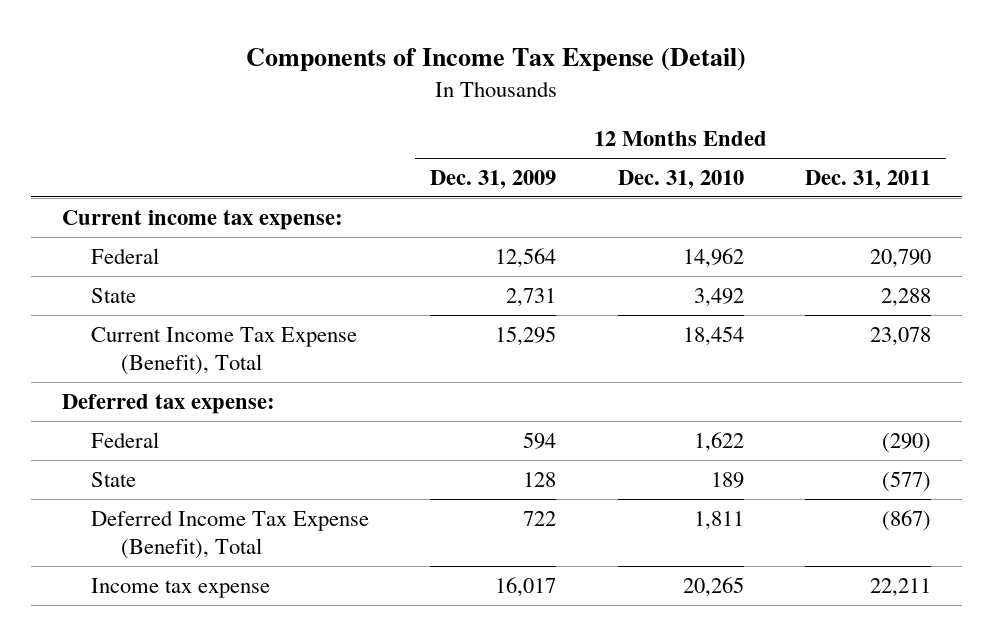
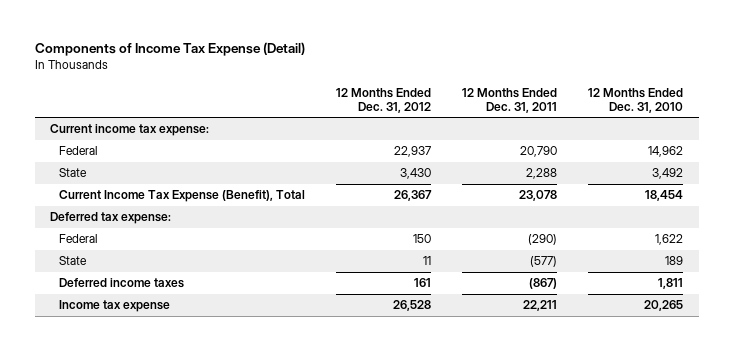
[430,169,557,189] Dec. 31, 2009 -> none
none -> [336,87,432,113] 12 Months Ended Dec. 31, 2012
[91,509,370,560] Deferred Income Tax Expense (Benefit), Total -> [59,278,185,289] Deferred income taxes

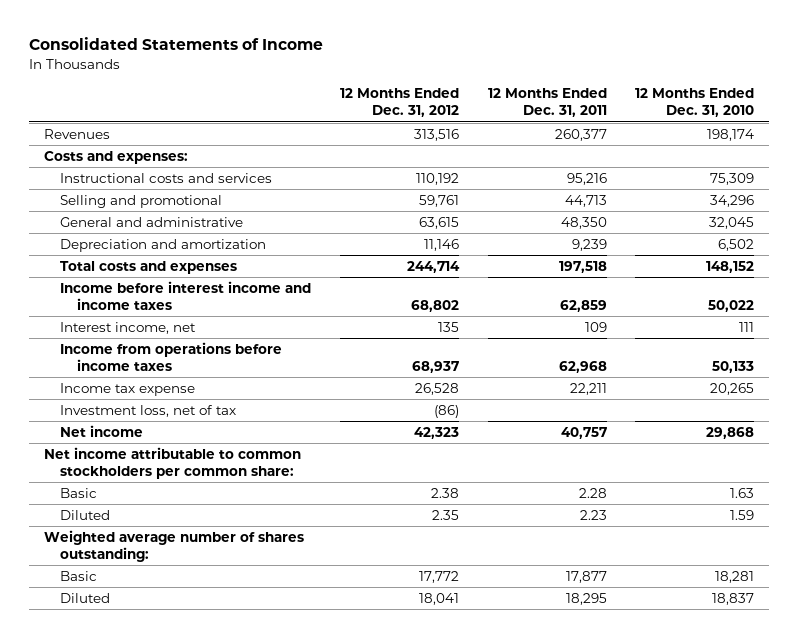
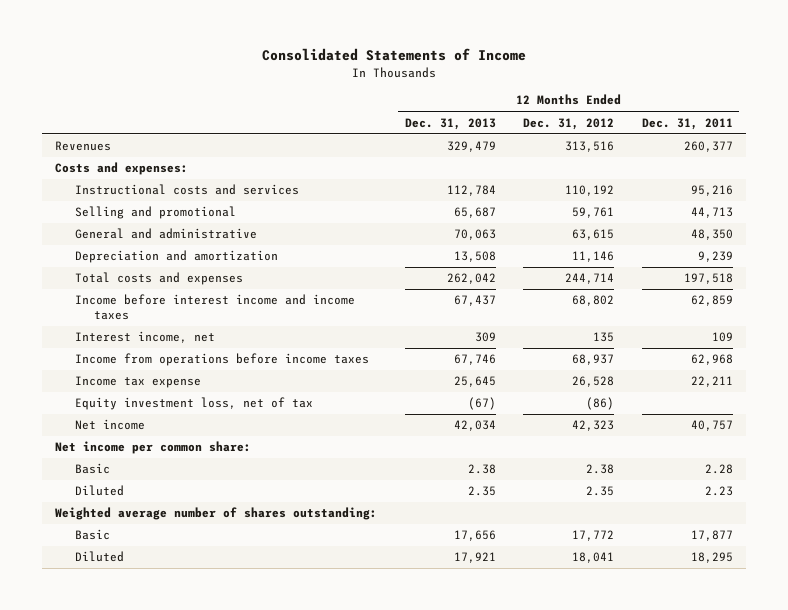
[635,88,755,118] 12 Months Ended Dec. 31, 2010 -> none
none -> [404,117,496,130] Dec. 31, 2013
[60,404,237,417] Investment loss, net of tax -> [74,397,313,411] Equity investment loss, net of tax
[43,446,301,479] Net income attributable to common stockholders per common share: -> [55,441,252,455] Net income per common share:

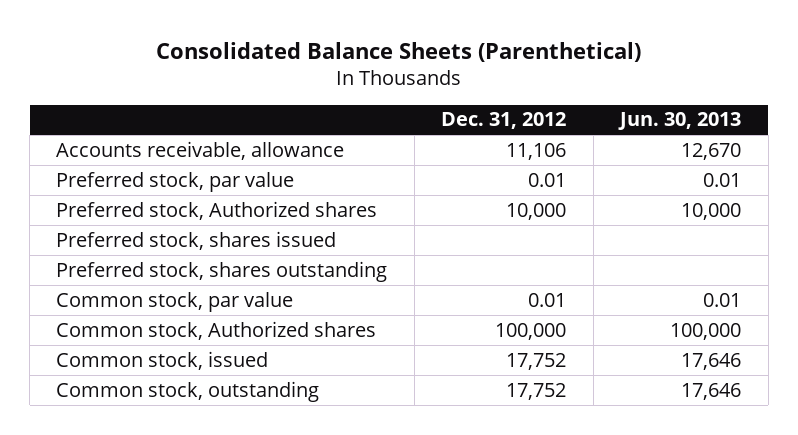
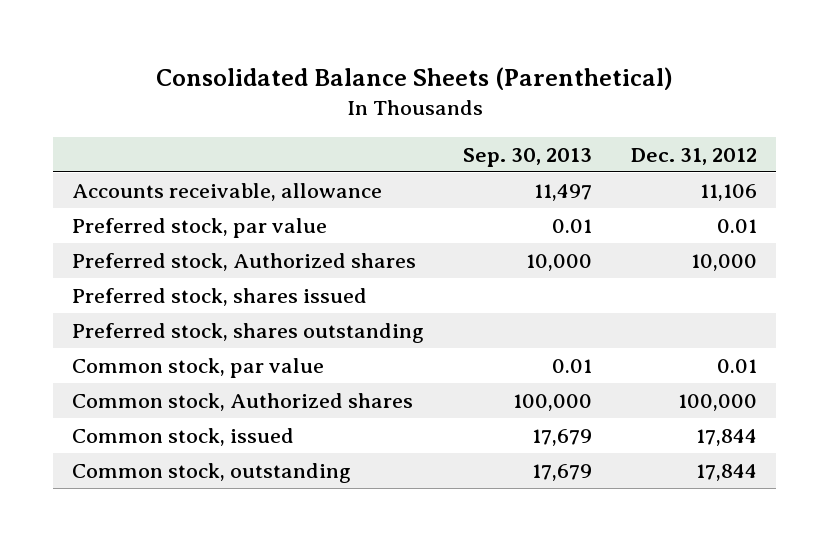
[618,112,742,131] Jun. 30, 2013 -> none
none -> [463,147,593,167] Sep. 30, 2013
[506,352,567,370] 17,752 -> [695,429,757,447] 17,844
[506,382,567,400] 17,752 -> [695,464,757,482] 17,844

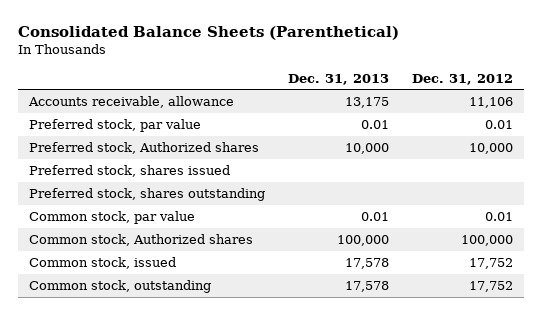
[463,147,593,167] Sep. 30, 2013 -> none
none -> [288,73,390,85] Dec. 31, 2013
[695,429,757,447] 17,844 -> [468,257,513,269] 17,752
[695,464,757,482] 17,844 -> [468,280,513,292] 17,752

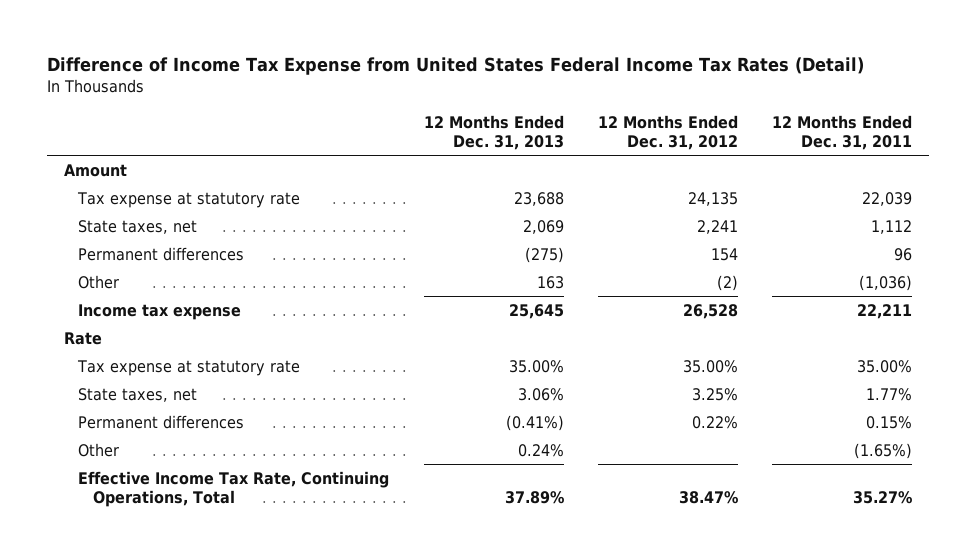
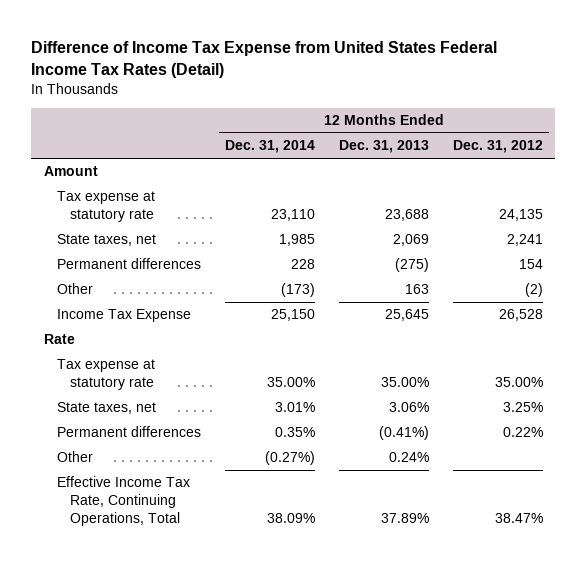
[772,114,913,150] 12 Months Ended Dec. 31, 2011 -> none
none -> [224,140,315,154] Dec. 31, 2014
[78,303,242,320] Income tax expense -> [56,309,191,323] Income Tax Expense

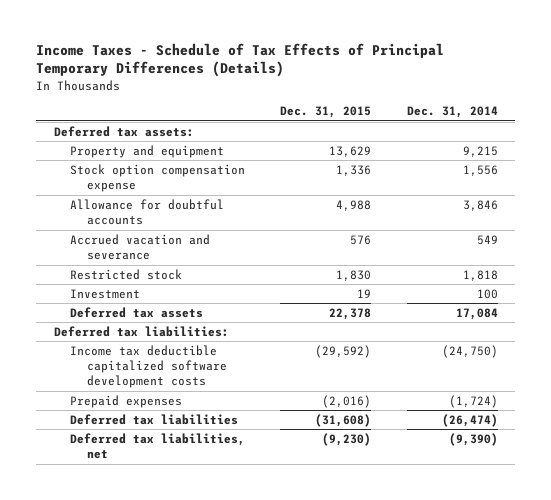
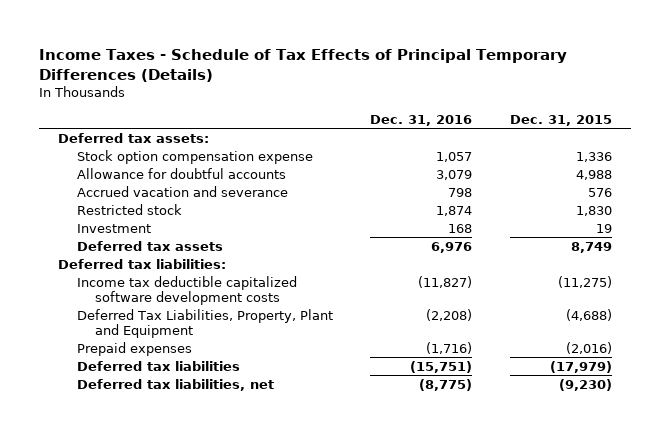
[406,106,498,119] Dec. 31, 2014 -> none
none -> [370,115,473,127] Dec. 31, 2016
[70,144,225,158] Property and equipment -> none
[329,307,372,320] 22,378 -> [570,241,612,253] 8,749
[315,344,372,358] (29,592) -> [557,275,612,288] (11,275)
none -> [76,308,333,338] Deferred Tax Liabilities, Property, Plant and Equipment
[315,413,372,427] (31,608) -> [549,360,612,373] (17,979)

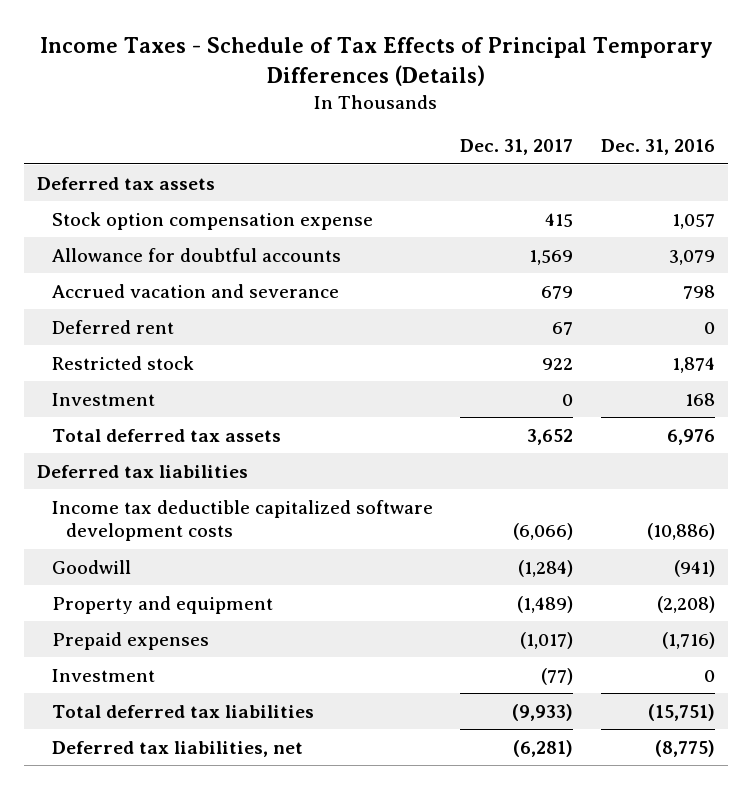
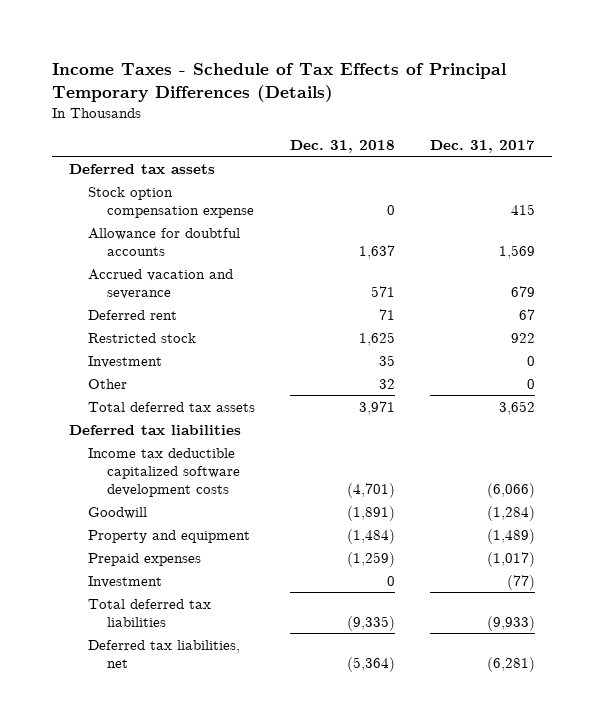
[600,139,715,156] Dec. 31, 2016 -> none
none -> [289,140,395,154] Dec. 31, 2018
none -> [88,378,128,389] Other

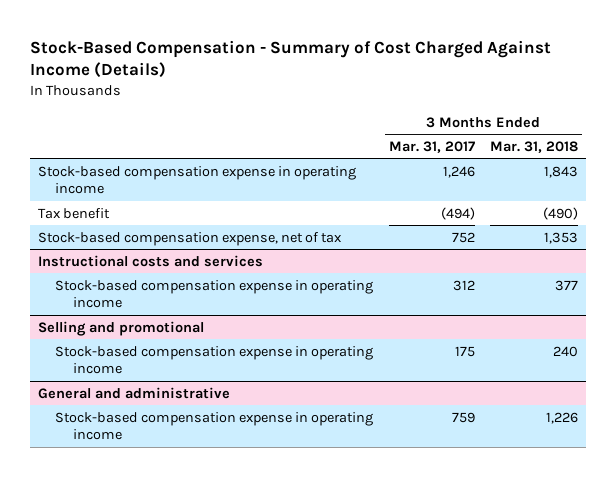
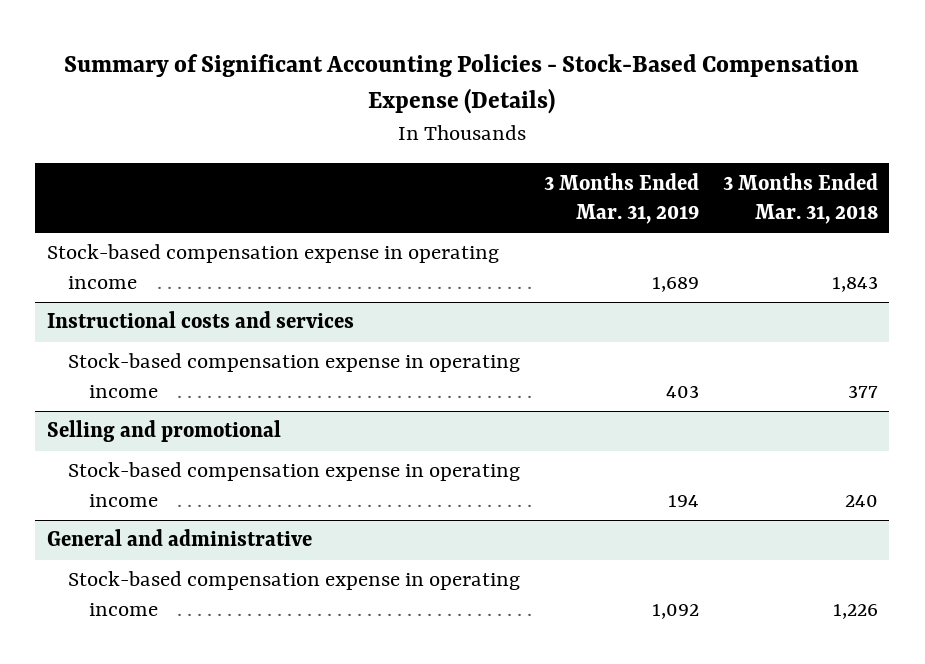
[29,39,551,79] Stock-Based Compensation - Summary of Cost Charged Against Income (Details) -> [64,53,860,115] Summary of Significant Accounting Policies - Stock-Based Compensation Expense (Details)
[388,140,475,153] Mar. 31, 2017 -> none
none -> [543,172,699,225] 3 Months Ended Mar. 31, 2019
[37,207,110,219] Tax benefit -> none
[37,231,342,246] Stock-based compensation expense, net of tax -> none

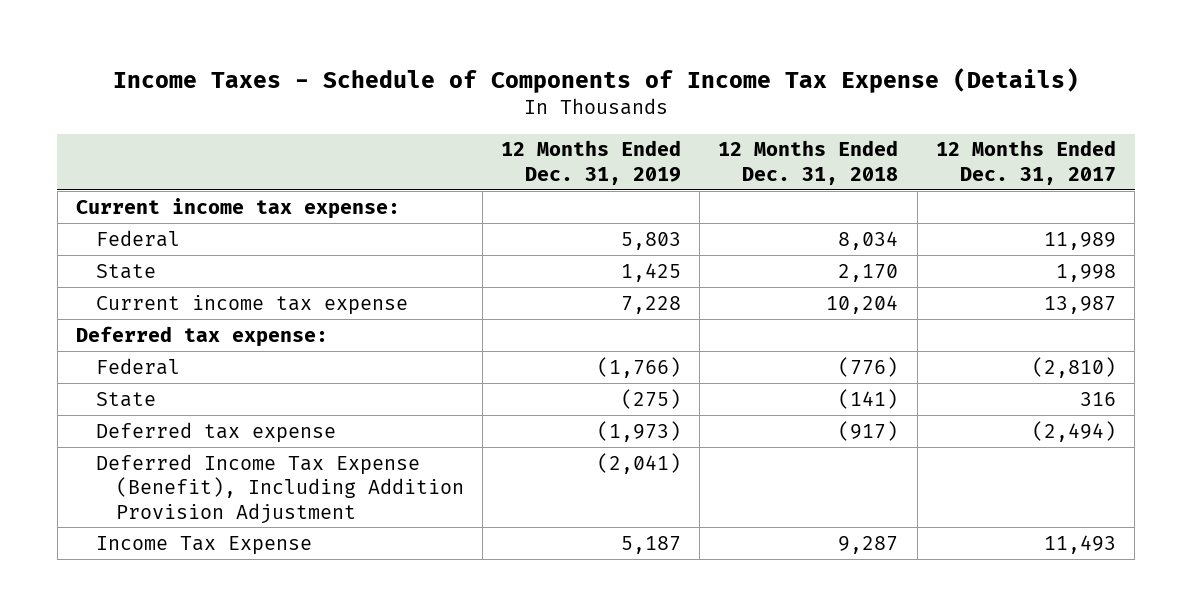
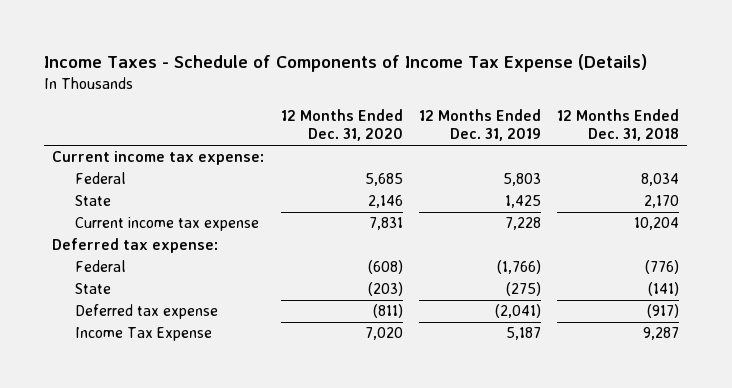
[935,140,1116,185] 12 Months Ended Dec. 31, 2017 -> none
none -> [280,108,403,142] 12 Months Ended Dec. 31, 2020
[95,453,464,524] Deferred Income Tax Expense (Benefit), Including Addition Provision Adjustment -> none
[597,420,682,442] (1,973) -> [494,304,541,319] (2,041)

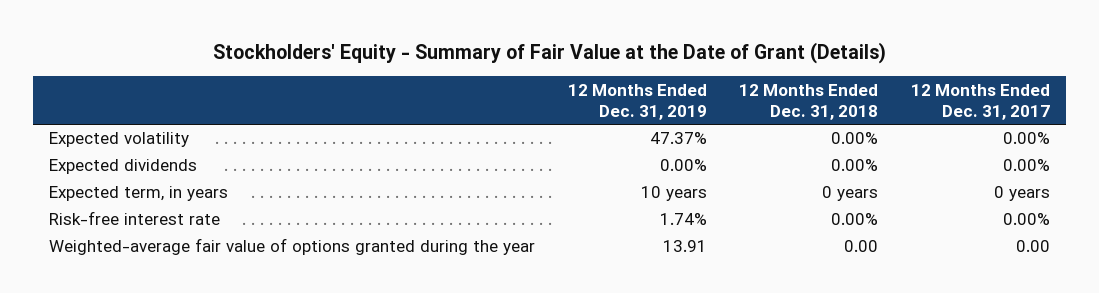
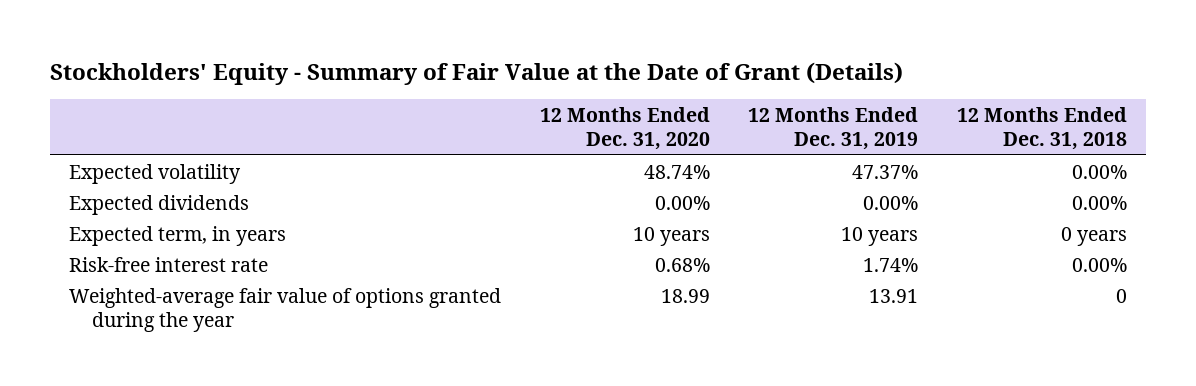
[911,83,1051,120] 12 Months Ended Dec. 31, 2017 -> none
none -> [539,106,710,150] 12 Months Ended Dec. 31, 2020
[844,240,879,253] 0.00 -> [1115,288,1127,303] 0

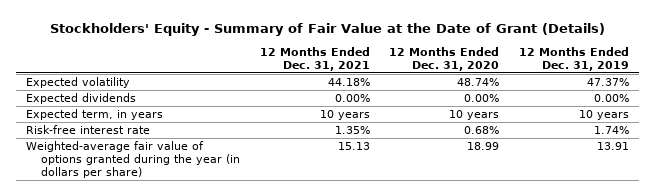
[956,106,1127,150] 12 Months Ended Dec. 31, 2018 -> none
none -> [259,47,370,72] 12 Months Ended Dec. 31, 2021
[68,287,501,332] Weighted-average fair value of options granted during the year -> [26,140,240,178] Weighted-average fair value of options granted during the year (in dollars per share)

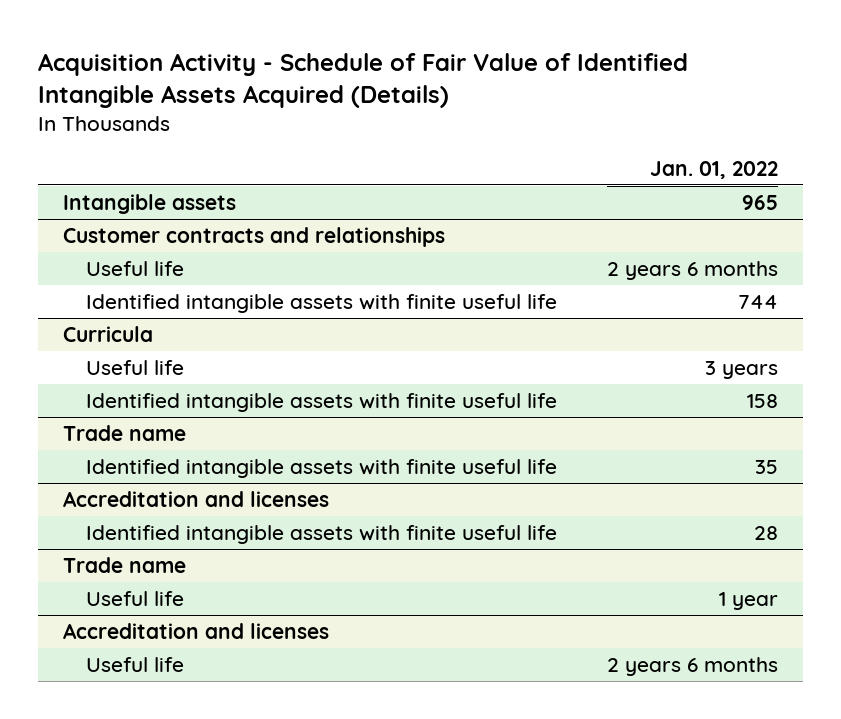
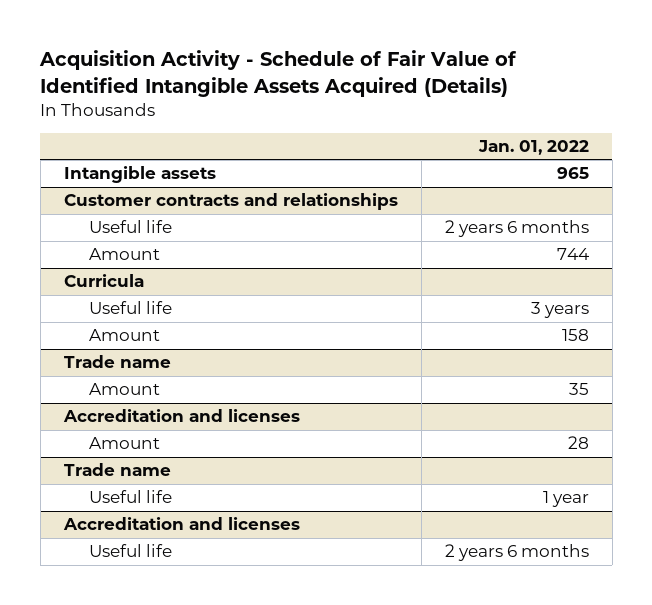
[86,293,558,313] Identified intangible assets with finite useful life -> [89,248,161,261] Amount
[86,392,558,412] Identified intangible assets with finite useful life -> [89,329,161,342] Amount
[86,458,558,478] Identified intangible assets with finite useful life -> [89,383,161,396] Amount
[86,524,558,544] Identified intangible assets with finite useful life -> [89,437,161,450] Amount

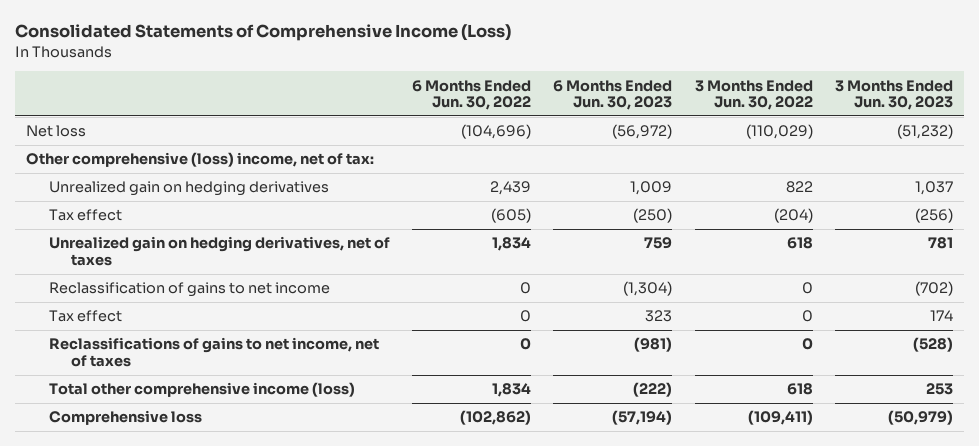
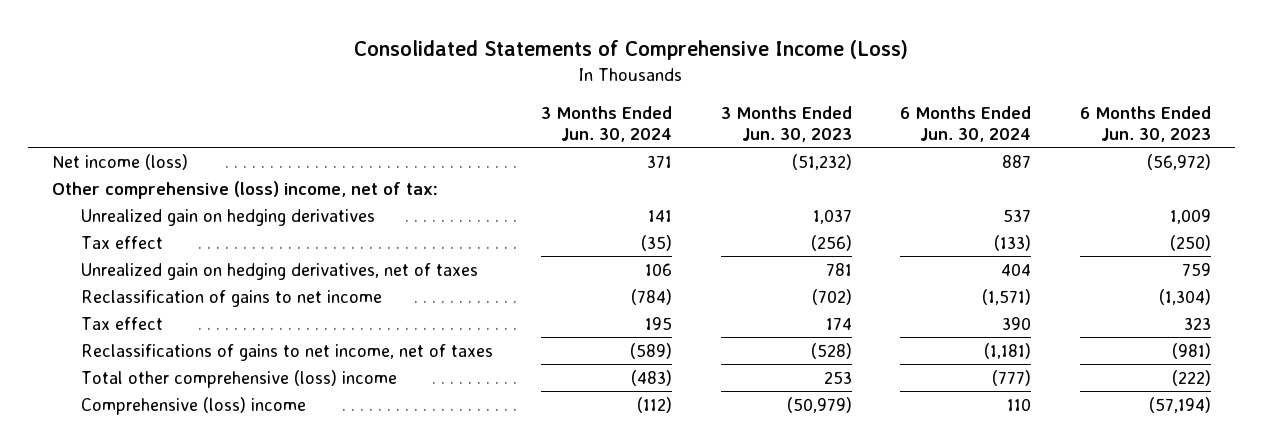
[411,79,531,111] 6 Months Ended Jun. 30, 2022 -> none
[694,79,813,111] 3 Months Ended Jun. 30, 2022 -> none
none -> [541,105,673,142] 3 Months Ended Jun. 30, 2024
none -> [900,105,1032,142] 6 Months Ended Jun. 30, 2024
[25,125,86,138] Net loss -> [52,153,189,170] Net income (loss)
[48,382,355,398] Total other comprehensive income (loss) -> [80,369,397,388] Total other comprehensive (loss) income
[48,410,202,426] Comprehensive loss -> [80,396,306,415] Comprehensive (loss) income

